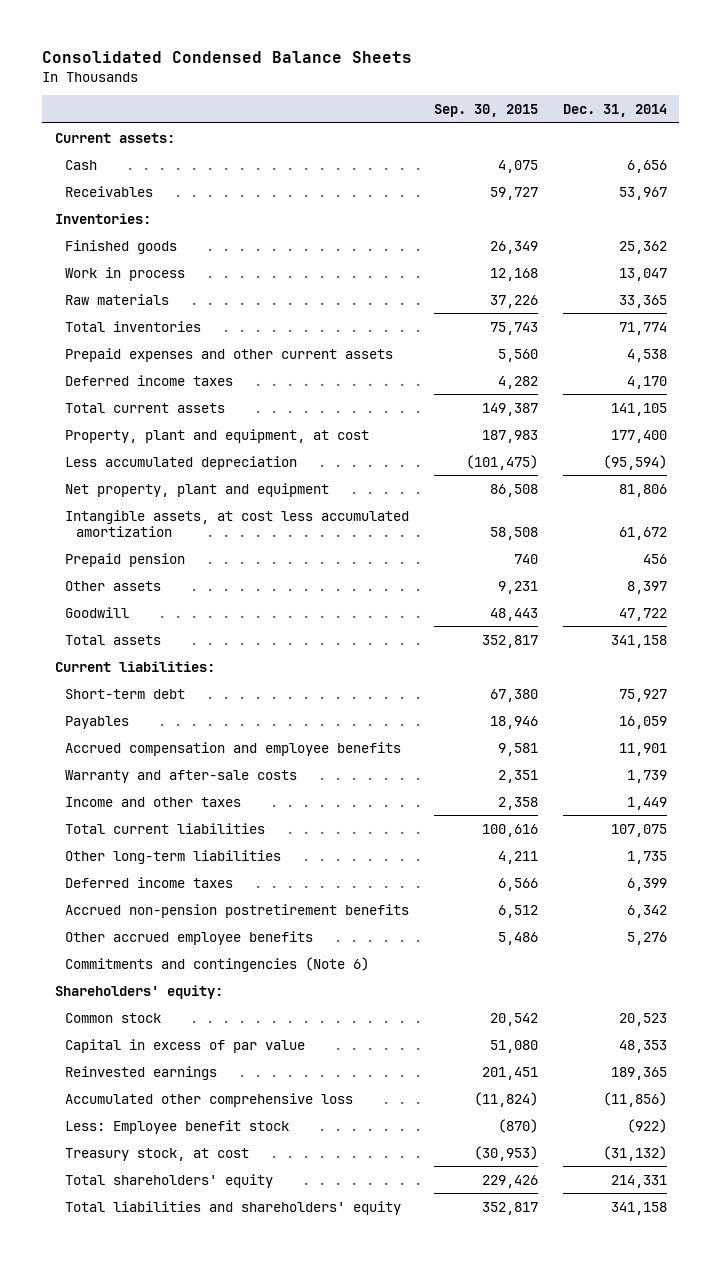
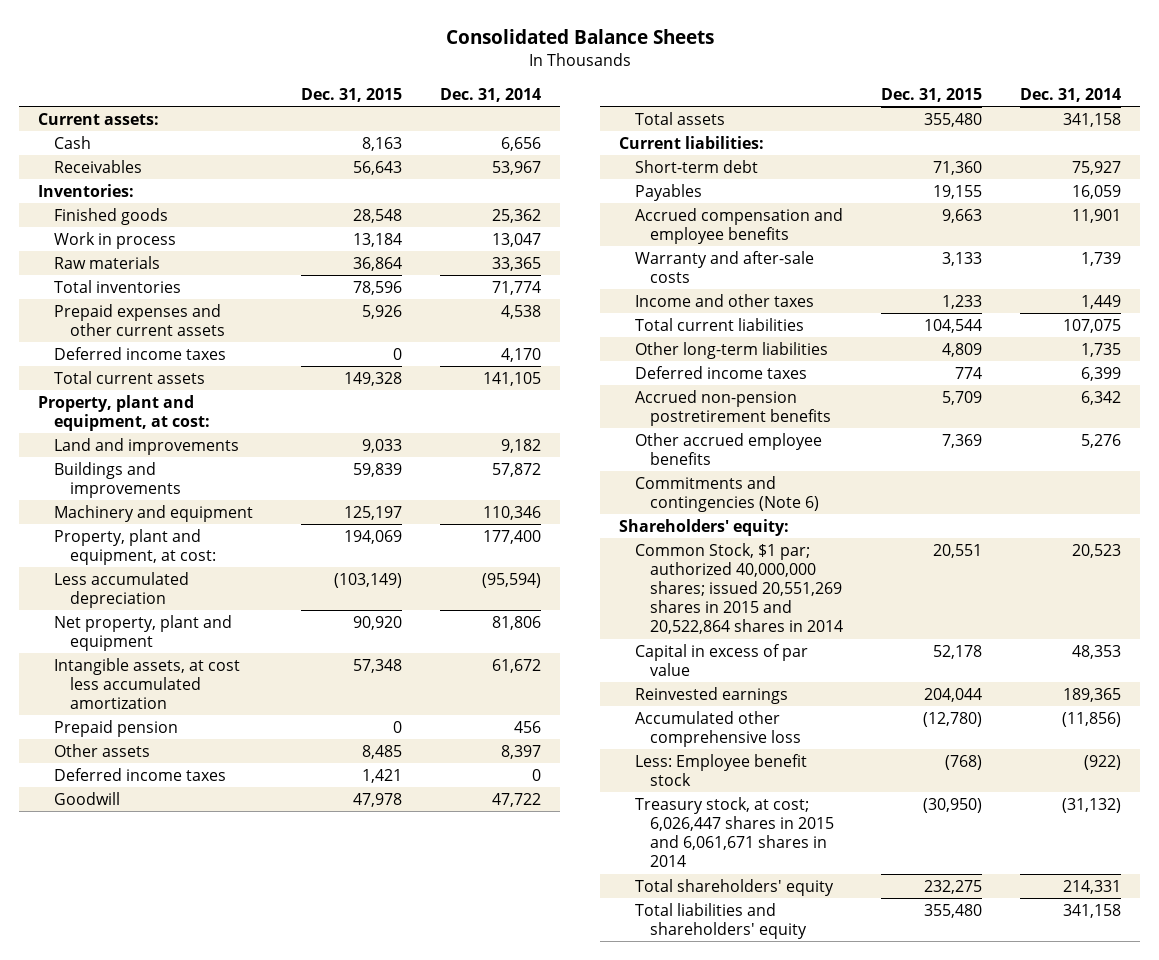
[42,51,413,64] Consolidated Condensed Balance Sheets -> [445,29,714,45] Consolidated Balance Sheets
[434,103,539,117] Sep. 30, 2015 -> none
none -> [300,87,402,102] Dec. 31, 2015
none -> [38,394,211,431] Property, plant and equipment, at cost:
none -> [54,437,240,455] Land and improvements
none -> [54,461,182,498] Buildings and improvements
none -> [54,504,254,522] Machinery and equipment
[65,428,370,443] Property, plant and equipment, at cost -> [54,528,217,565] Property, plant and equipment, at cost:
none -> [54,767,227,781] Deferred income taxes
[65,1012,162,1023] Common stock -> [634,542,844,635] Common Stock, $1 par; authorized 40,000,000 shares; issued 20,551,269 shares in 2015 and 20,522,864 shares in 2014
[65,1147,250,1161] Treasury stock, at cost -> [634,796,835,868] Treasury stock, at cost; 6,026,447 shares in 2015 and 6,061,671 shares in 2014

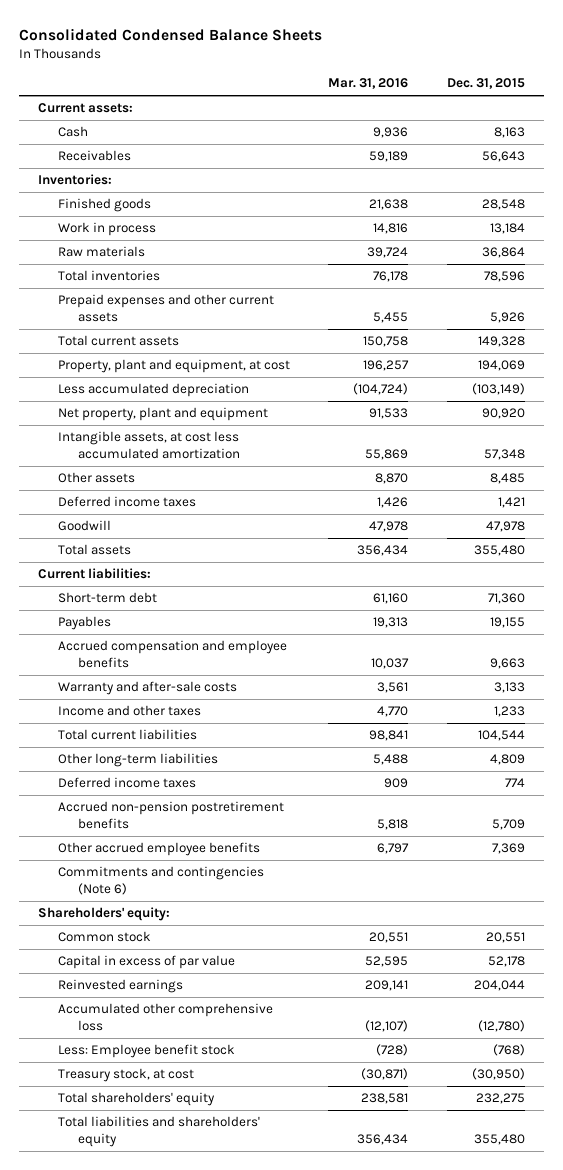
[445,29,714,45] Consolidated Balance Sheets -> [19,27,323,41] Consolidated Condensed Balance Sheets
[439,87,541,102] Dec. 31, 2014 -> none
none -> [328,78,409,90] Mar. 31, 2016
[54,346,227,360] Deferred income taxes -> none
[38,394,211,431] Property, plant and equipment, at cost: -> none
[54,437,240,455] Land and improvements -> none
[54,461,182,498] Buildings and improvements -> none
[54,504,254,522] Machinery and equipment -> none
[54,528,217,565] Property, plant and equipment, at cost: -> [58,359,291,374] Property, plant and equipment, at cost
[54,719,179,737] Prepaid pension -> none
[634,542,844,635] Common Stock, $1 par; authorized 40,000,000 shares; issued 20,551,269 shares in 2015 and 20,522,864 shares in 2014 -> [58,931,152,943] Common stock
[634,796,835,868] Treasury stock, at cost; 6,026,447 shares in 2015 and 6,061,671 shares in 2014 -> [58,1068,195,1083] Treasury stock, at cost

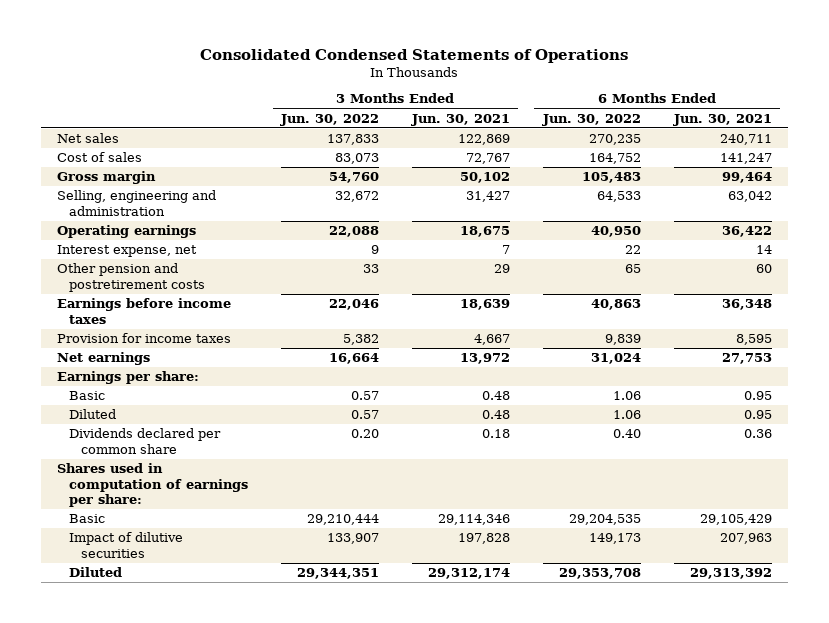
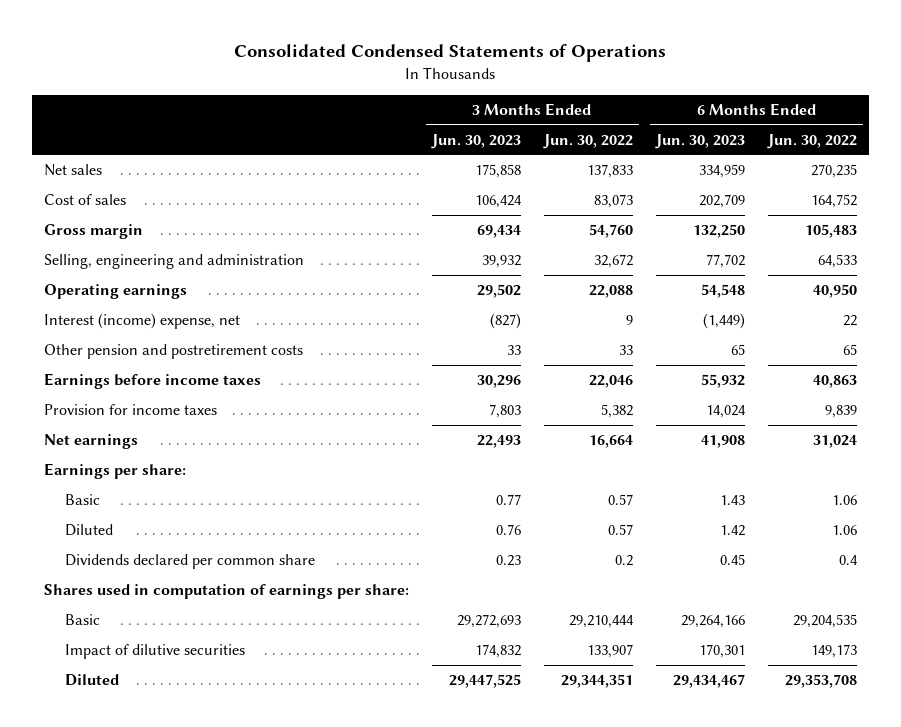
[410,113,510,126] Jun. 30, 2021 -> none
[672,113,772,126] Jun. 30, 2021 -> none
none -> [430,133,521,149] Jun. 30, 2023
none -> [655,133,746,149] Jun. 30, 2023
[57,245,198,258] Interest expense, net -> [43,313,240,330] Interest (income) expense, net
[350,429,379,439] 0.20 -> [614,555,633,567] 0.2
[612,429,641,439] 0.40 -> [839,555,859,566] 0.4

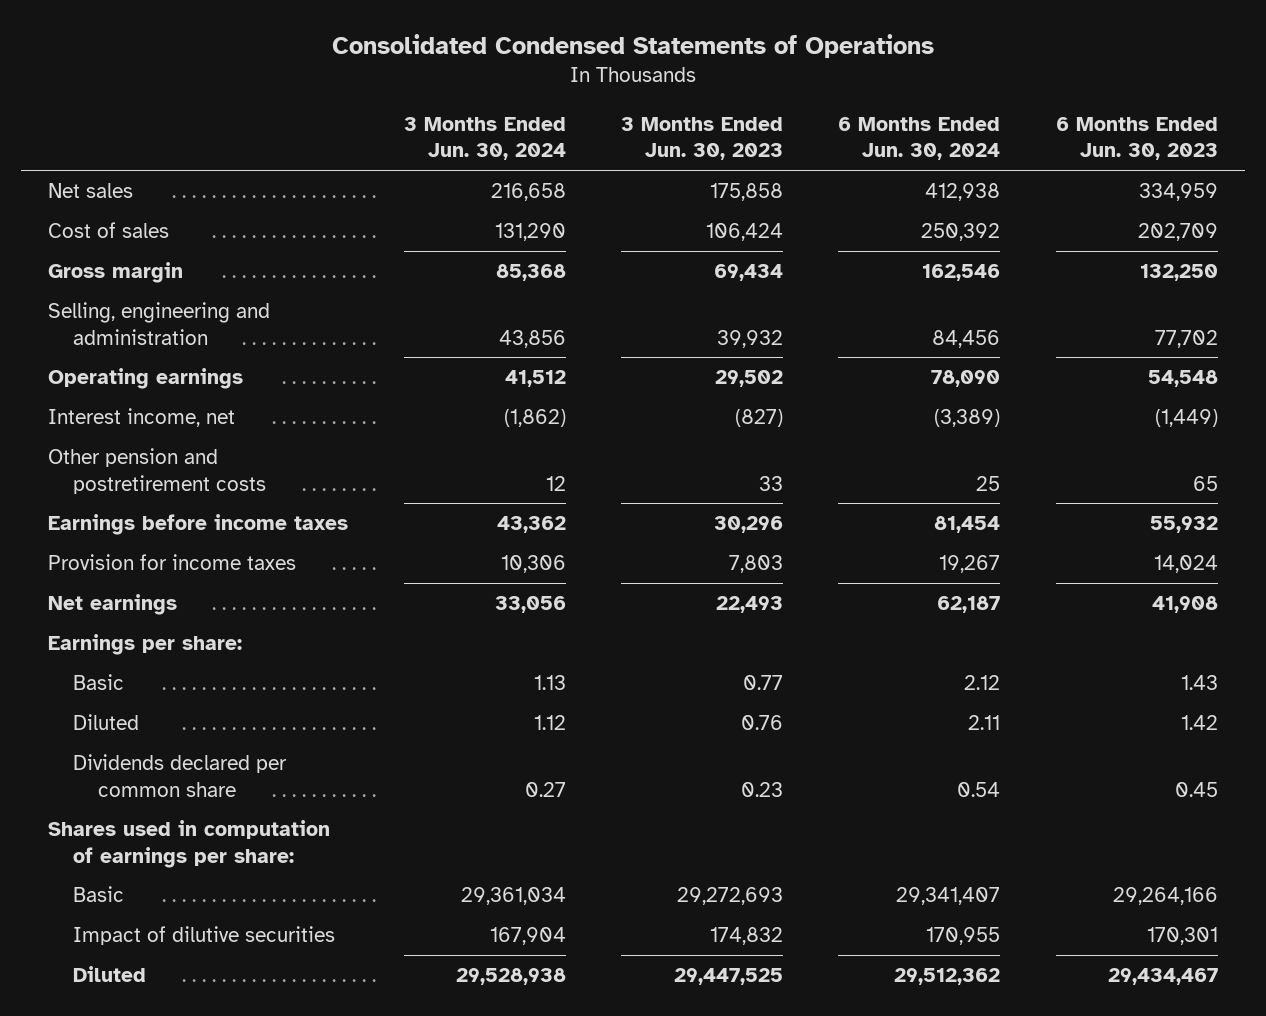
[542,133,633,149] Jun. 30, 2022 -> none
[767,133,858,149] Jun. 30, 2022 -> none
none -> [403,116,566,161] 3 Months Ended Jun. 30, 2024
none -> [838,116,1001,161] 6 Months Ended Jun. 30, 2024
[43,313,240,330] Interest (income) expense, net -> [48,408,236,428] Interest income, net

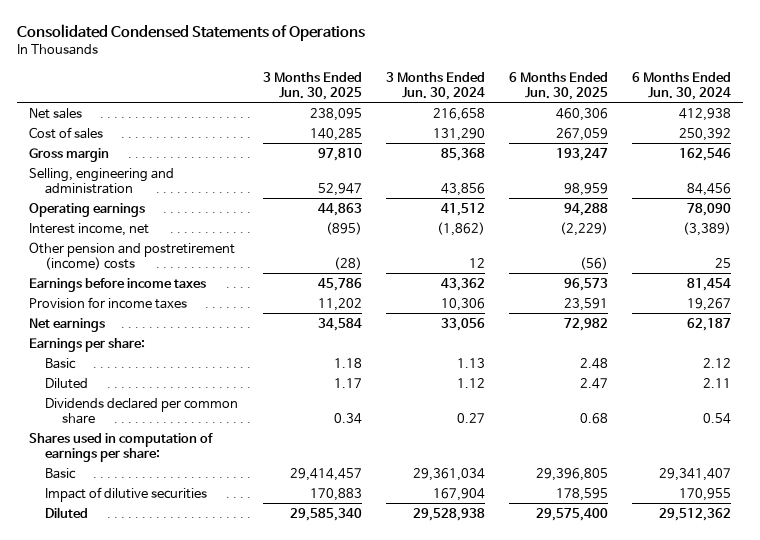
[621,116,784,161] 3 Months Ended Jun. 30, 2023 -> none
[1055,116,1218,161] 6 Months Ended Jun. 30, 2023 -> none
none -> [262,71,362,100] 3 Months Ended Jun. 30, 2025
none -> [508,71,608,100] 6 Months Ended Jun. 30, 2025
[48,448,267,494] Other pension and postretirement costs -> [29,241,236,270] Other pension and postretirement (income) costs

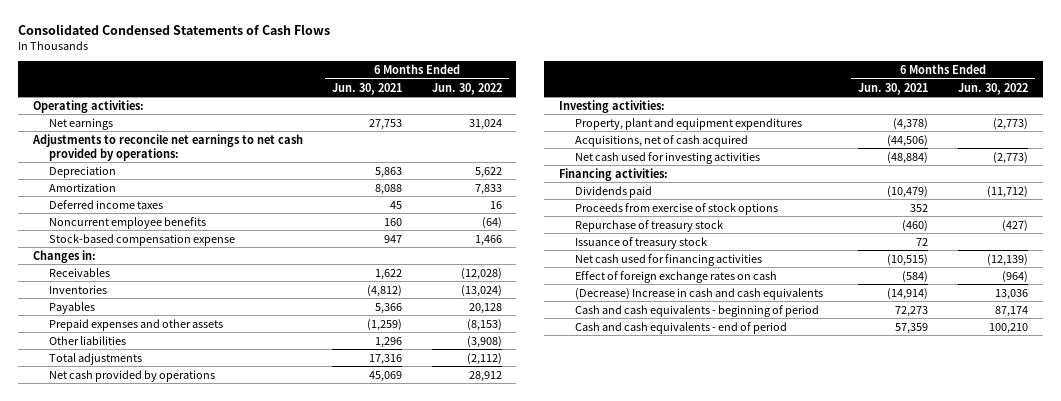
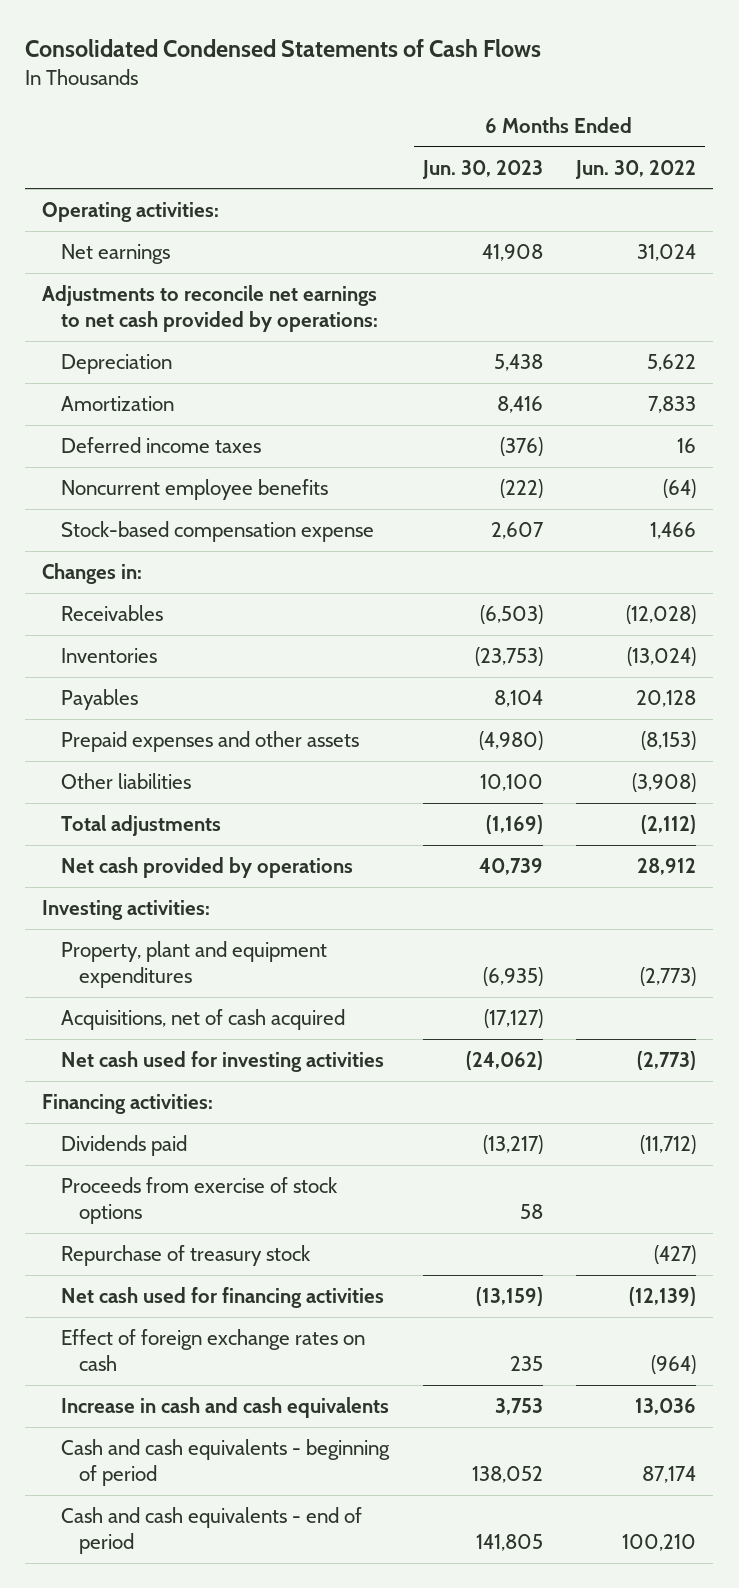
[332,82,403,95] Jun. 30, 2021 -> none
none -> [421,159,543,179] Jun. 30, 2023
[574,236,707,249] Issuance of treasury stock -> none
[574,287,823,300] (Decrease) Increase in cash and cash equivalents -> [60,1396,389,1418] Increase in cash and cash equivalents

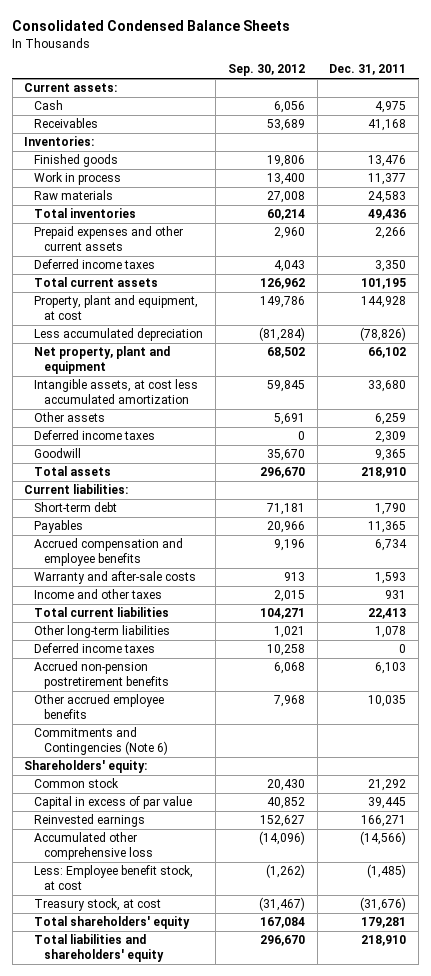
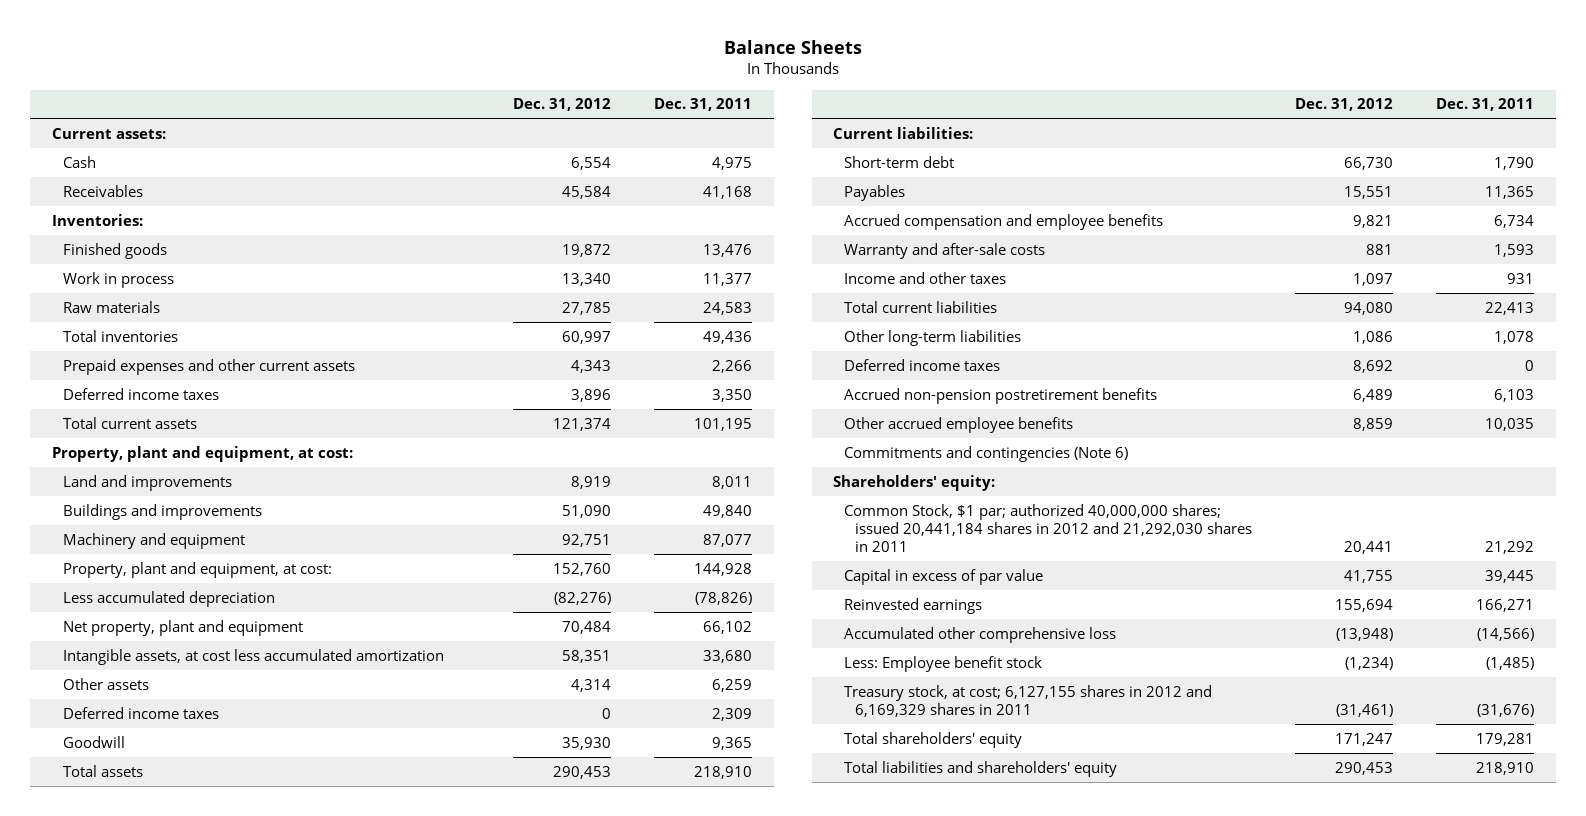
[12,20,291,32] Consolidated Condensed Balance Sheets -> [723,39,862,54] Balance Sheets
[227,64,305,77] Sep. 30, 2012 -> none
none -> [513,98,612,112] Dec. 31, 2012
none -> [51,445,353,462] Property, plant and equipment, at cost:
none -> [62,474,232,491] Land and improvements
none -> [62,503,262,520] Buildings and improvements
none -> [62,532,245,549] Machinery and equipment
[34,295,199,320] Property, plant and equipment, at cost -> [62,561,332,578] Property, plant and equipment, at cost:
[34,727,168,755] Commitments and Contingencies (Note 6) -> [844,445,1129,462] Commitments and contingencies (Note 6)
[34,778,120,789] Common stock -> [844,503,1253,552] Common Stock, $1 par; authorized 40,000,000 shares; issued 20,441,184 shares in 2012 and 21,292,030 shares in 2011
[34,865,194,890] Less: Employee benefit stock, at cost -> [844,655,1043,672] Less: Employee benefit stock
[34,898,162,912] Treasury stock, at cost -> [844,684,1213,717] Treasury stock, at cost; 6,127,155 shares in 2012 and 6,169,329 shares in 2011

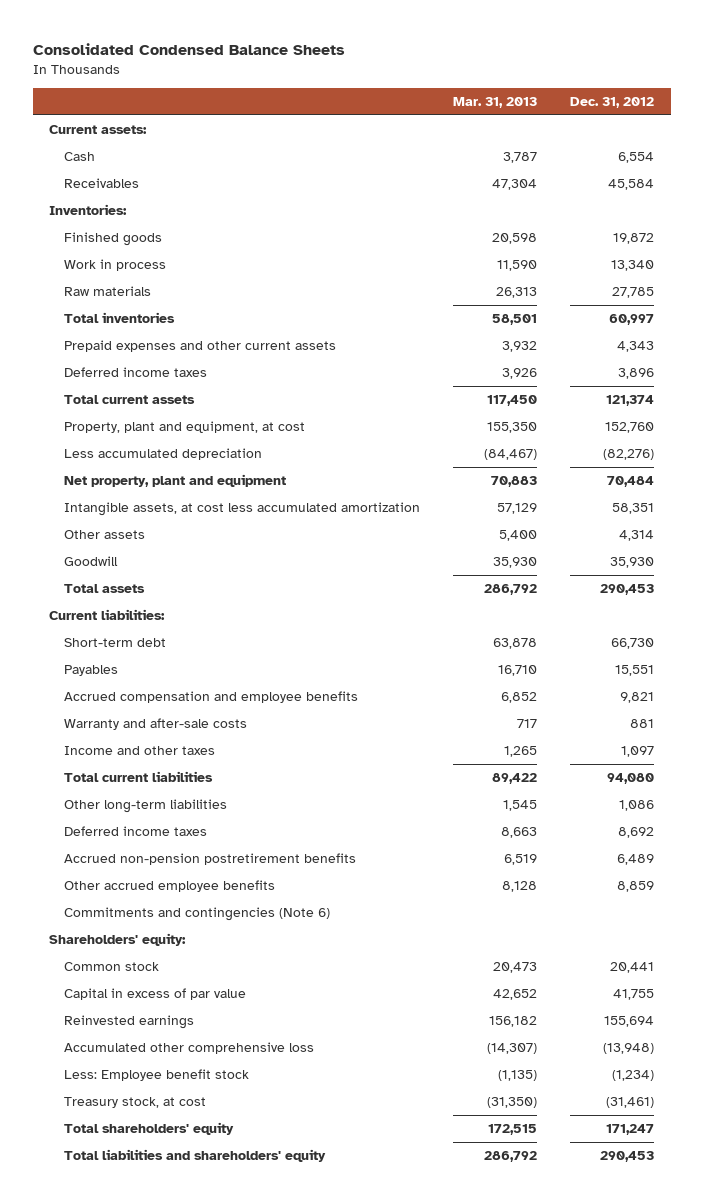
[723,39,862,54] Balance Sheets -> [32,42,345,55] Consolidated Condensed Balance Sheets
[654,98,753,112] Dec. 31, 2011 -> none
none -> [453,97,538,109] Mar. 31, 2013
[51,445,353,462] Property, plant and equipment, at cost: -> none
[62,474,232,491] Land and improvements -> none
[62,503,262,520] Buildings and improvements -> none
[62,532,245,549] Machinery and equipment -> none
[62,561,332,578] Property, plant and equipment, at cost: -> [64,421,306,434] Property, plant and equipment, at cost
[62,706,219,719] Deferred income taxes -> none
[844,503,1253,552] Common Stock, $1 par; authorized 40,000,000 shares; issued 20,441,184 shares in 2012 and 21,292,030 shares in 2011 -> [64,962,160,972] Common stock
[844,684,1213,717] Treasury stock, at cost; 6,127,155 shares in 2012 and 6,169,329 shares in 2011 -> [64,1097,207,1109] Treasury stock, at cost

